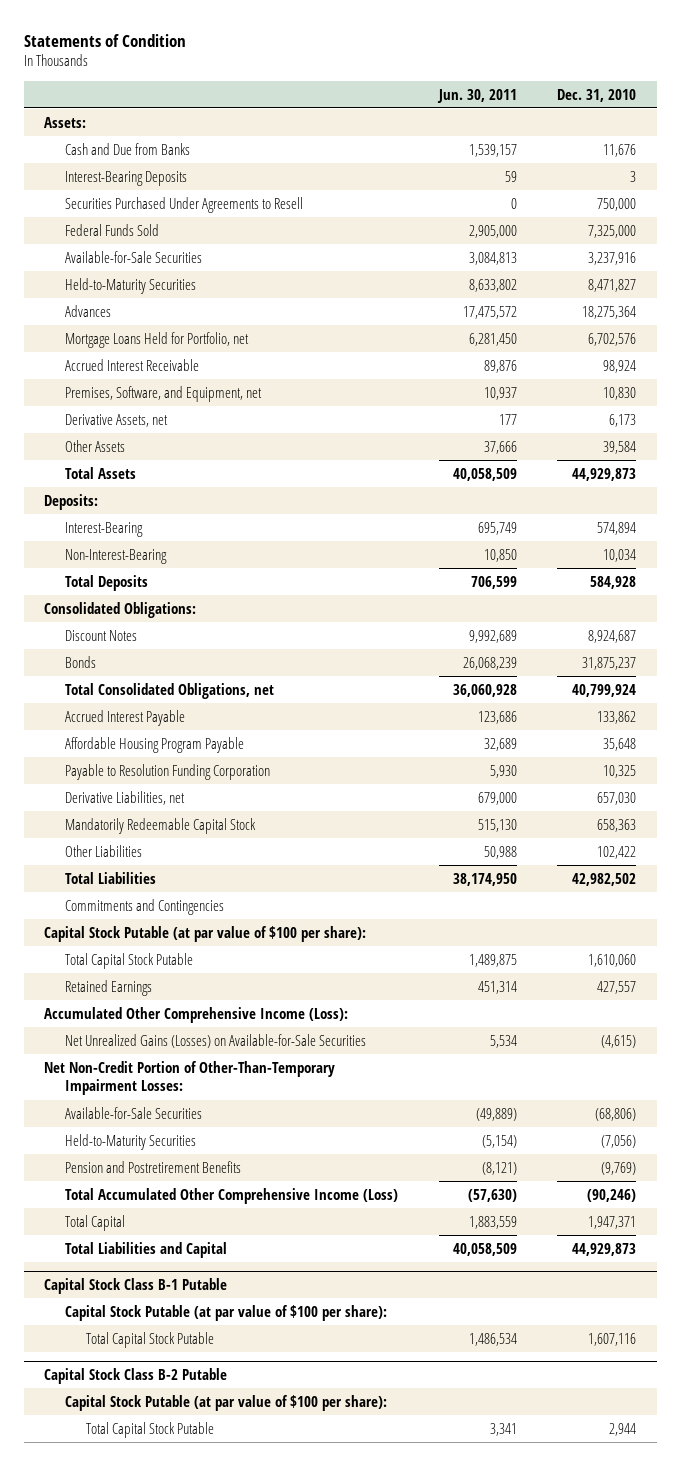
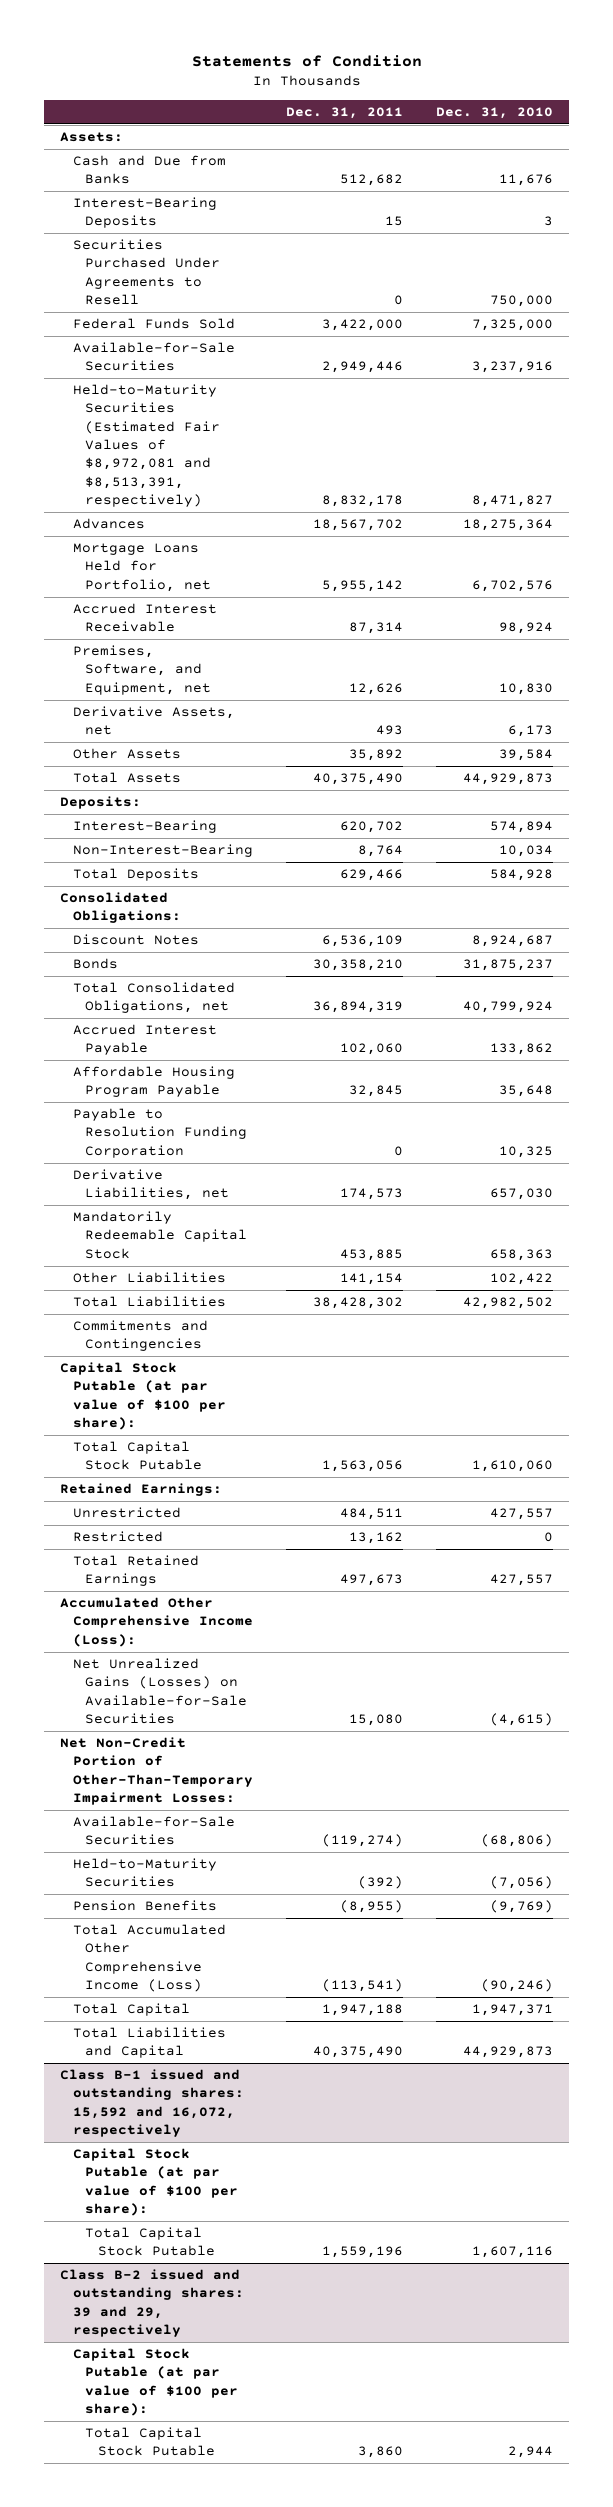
[436,88,517,103] Jun. 30, 2011 -> none
none -> [285,106,403,119] Dec. 31, 2011
[65,277,197,294] Held-to-Maturity Securities -> [72,384,221,507] Held-to-Maturity Securities (Estimated Fair Values of $8,972,081 and $8,513,391, respectively)
none -> [60,1483,223,1497] Retained Earnings:
none -> [72,1507,181,1519] Unrestricted
none -> [72,1531,163,1543] Restricted
[65,979,153,996] Retained Earnings -> [72,1555,199,1587] Total Retained Earnings
[65,1160,242,1173] Pension and Postretirement Benefits -> [72,1900,217,1912] Pension Benefits
[44,1277,228,1294] Capital Stock Class B-1 Putable -> none
none -> [60,2069,244,2138] Class B-1 issued and outstanding shares: 15,592 and 16,072, respectively
[44,1367,228,1384] Capital Stock Class B-2 Putable -> none
none -> [60,2269,244,2338] Class B-2 issued and outstanding shares: 39 and 29, respectively

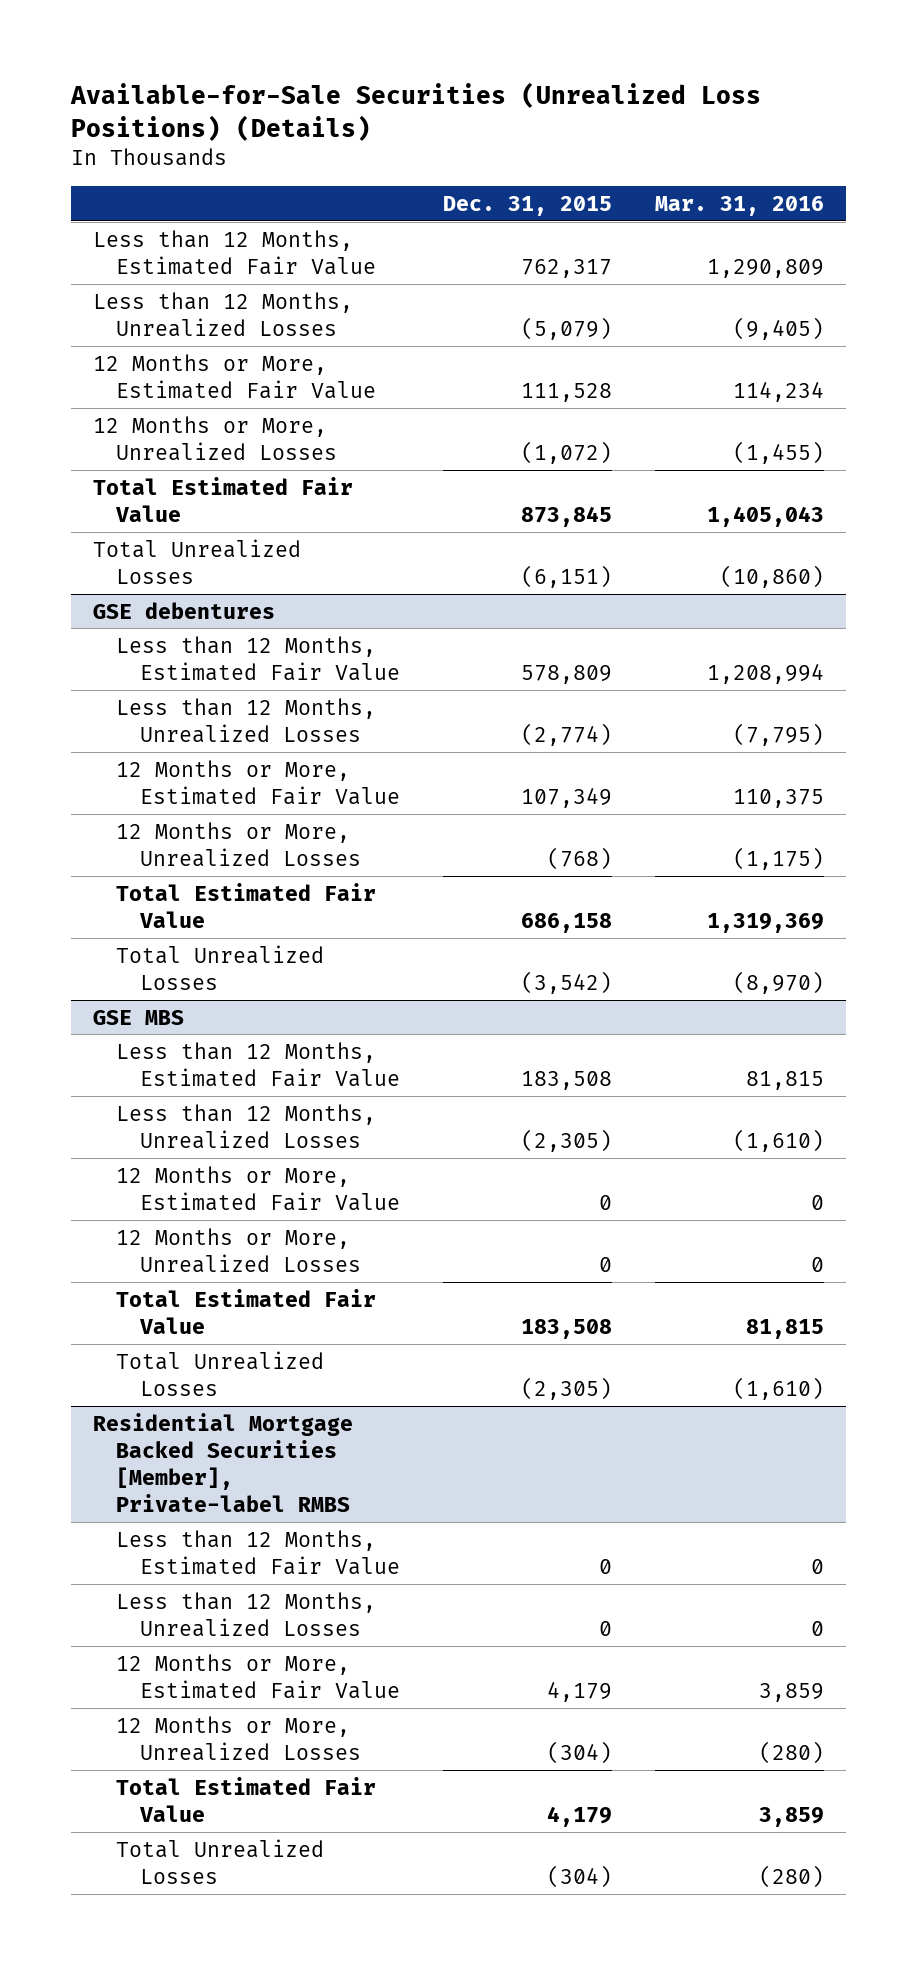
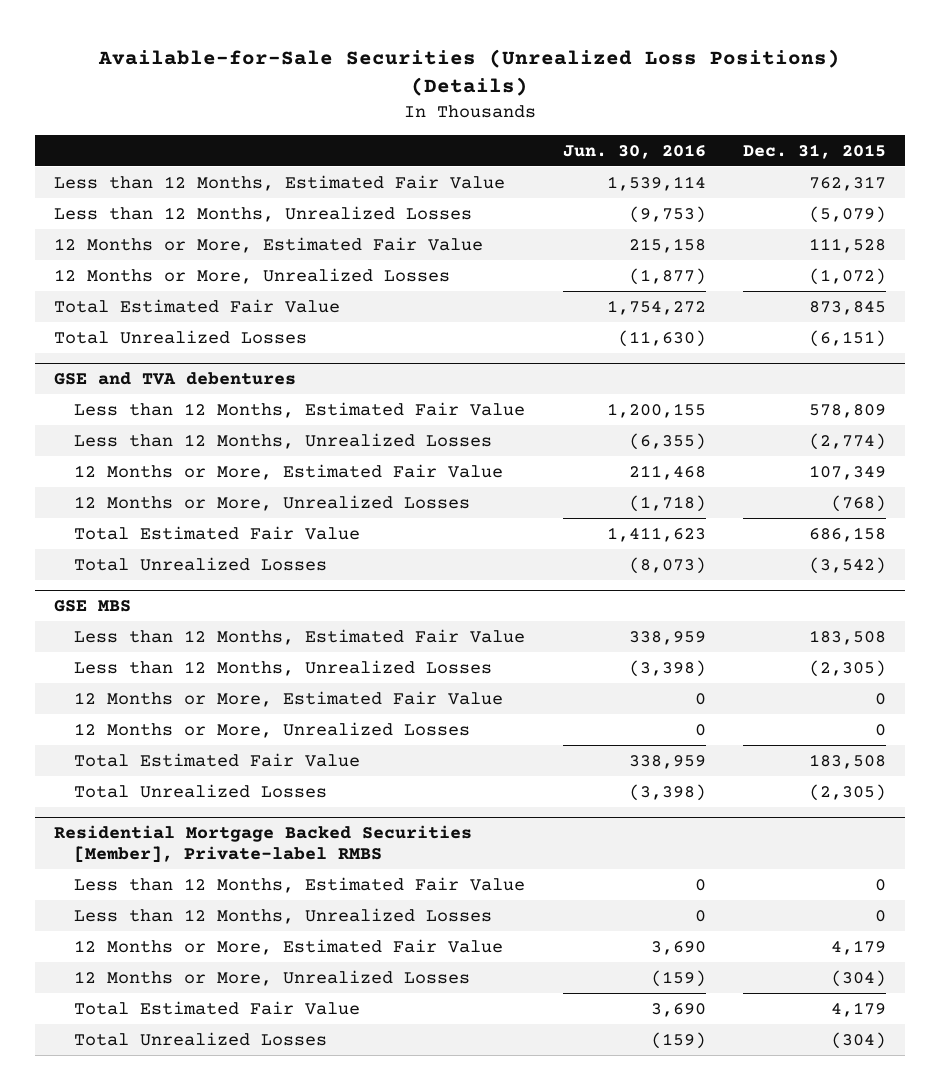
[655,195,825,216] Mar. 31, 2016 -> none
none -> [562,143,706,159] Jun. 30, 2016
[92,601,275,619] GSE debentures -> [54,372,297,386] GSE and TVA debentures

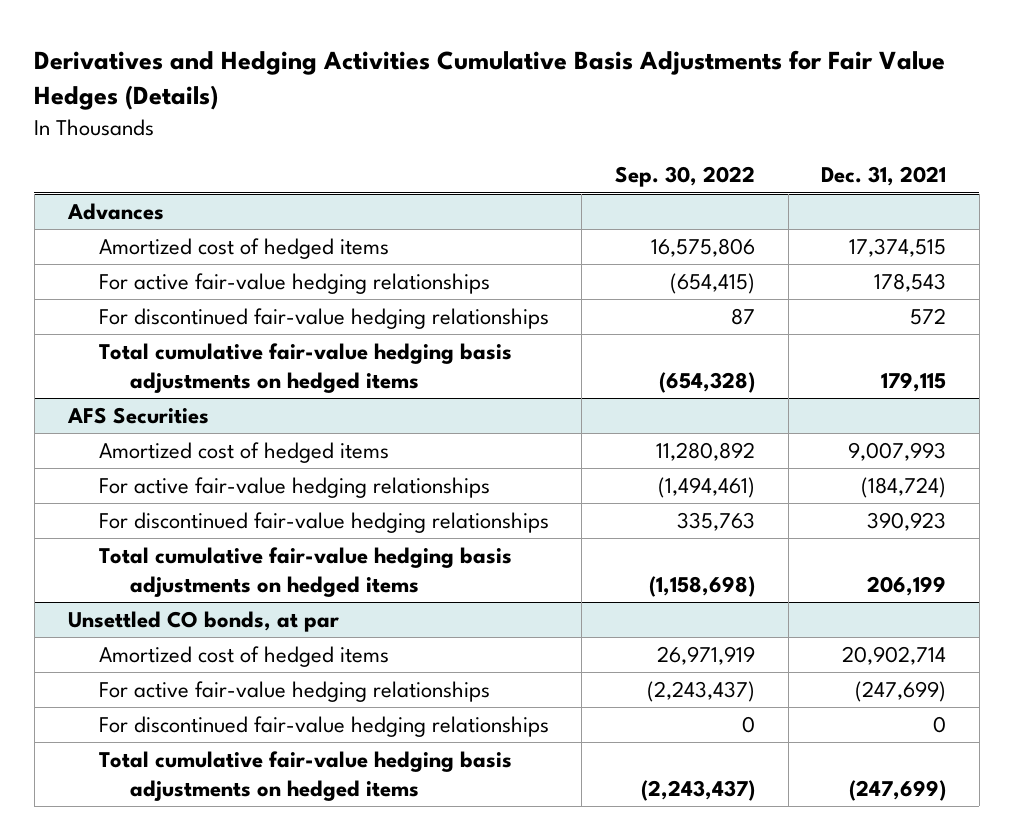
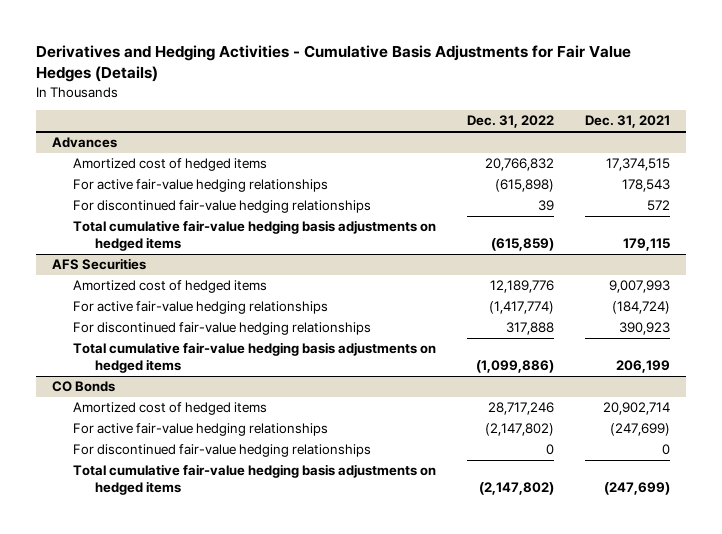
[34,50,946,111] Derivatives and Hedging Activities Cumulative Basis Adjustments for Fair Value Hedges (Details) -> [36,45,632,83] Derivatives and Hedging Activities - Cumulative Basis Adjustments for Fair Value Hedges (Details)
[615,166,756,188] Sep. 30, 2022 -> none
none -> [467,115,555,129] Dec. 31, 2022
[67,611,339,633] Unsettled CO bonds, at par -> [51,381,115,393] CO Bonds

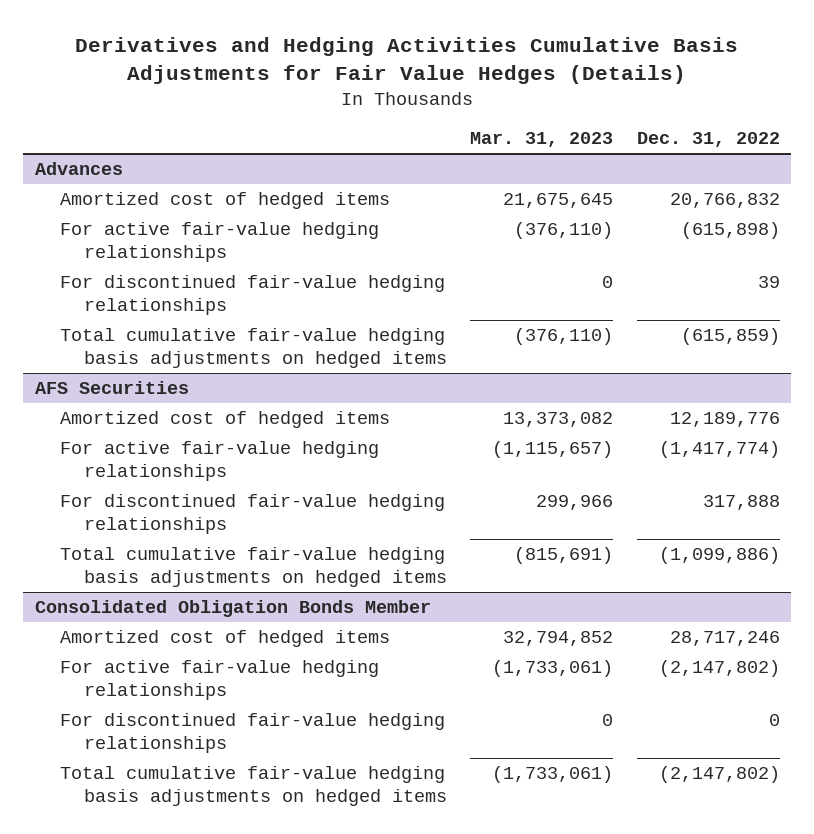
[36,45,632,83] Derivatives and Hedging Activities - Cumulative Basis Adjustments for Fair Value Hedges (Details) -> [75,36,739,84] Derivatives and Hedging Activities Cumulative Basis Adjustments for Fair Value Hedges (Details)
[585,115,671,129] Dec. 31, 2021 -> none
none -> [470,132,614,148] Mar. 31, 2023
[51,381,115,393] CO Bonds -> [34,600,431,618] Consolidated Obligation Bonds Member

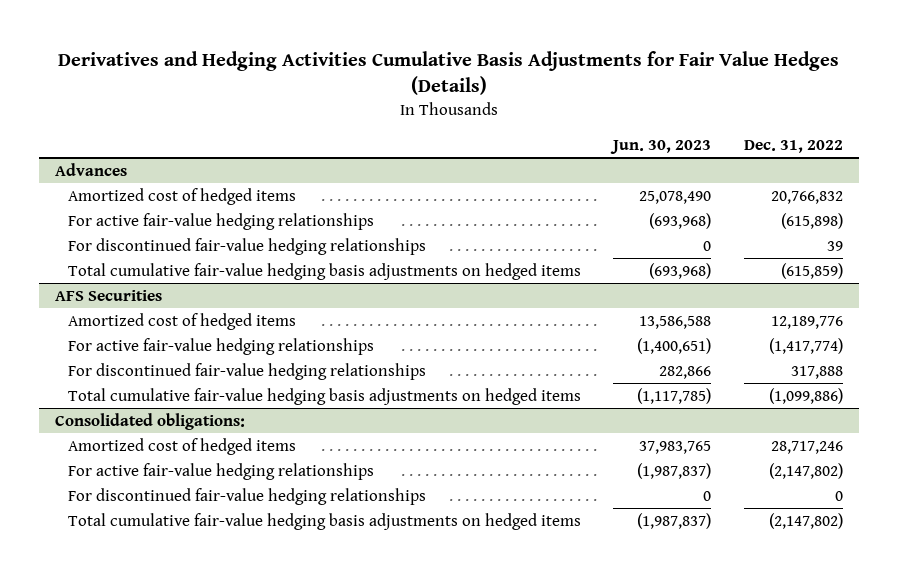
[470,132,614,148] Mar. 31, 2023 -> none
none -> [610,140,712,155] Jun. 30, 2023
[34,600,431,618] Consolidated Obligation Bonds Member -> [55,412,246,430] Consolidated obligations:

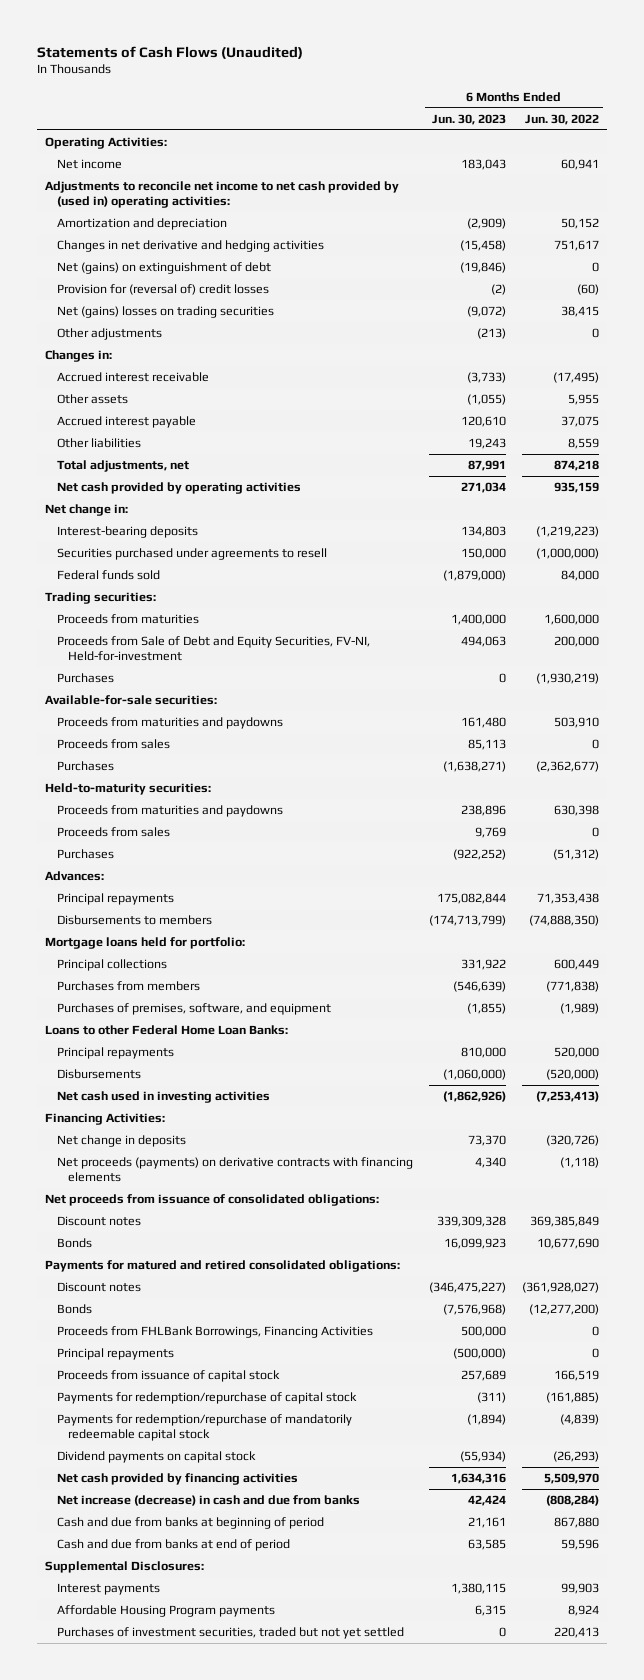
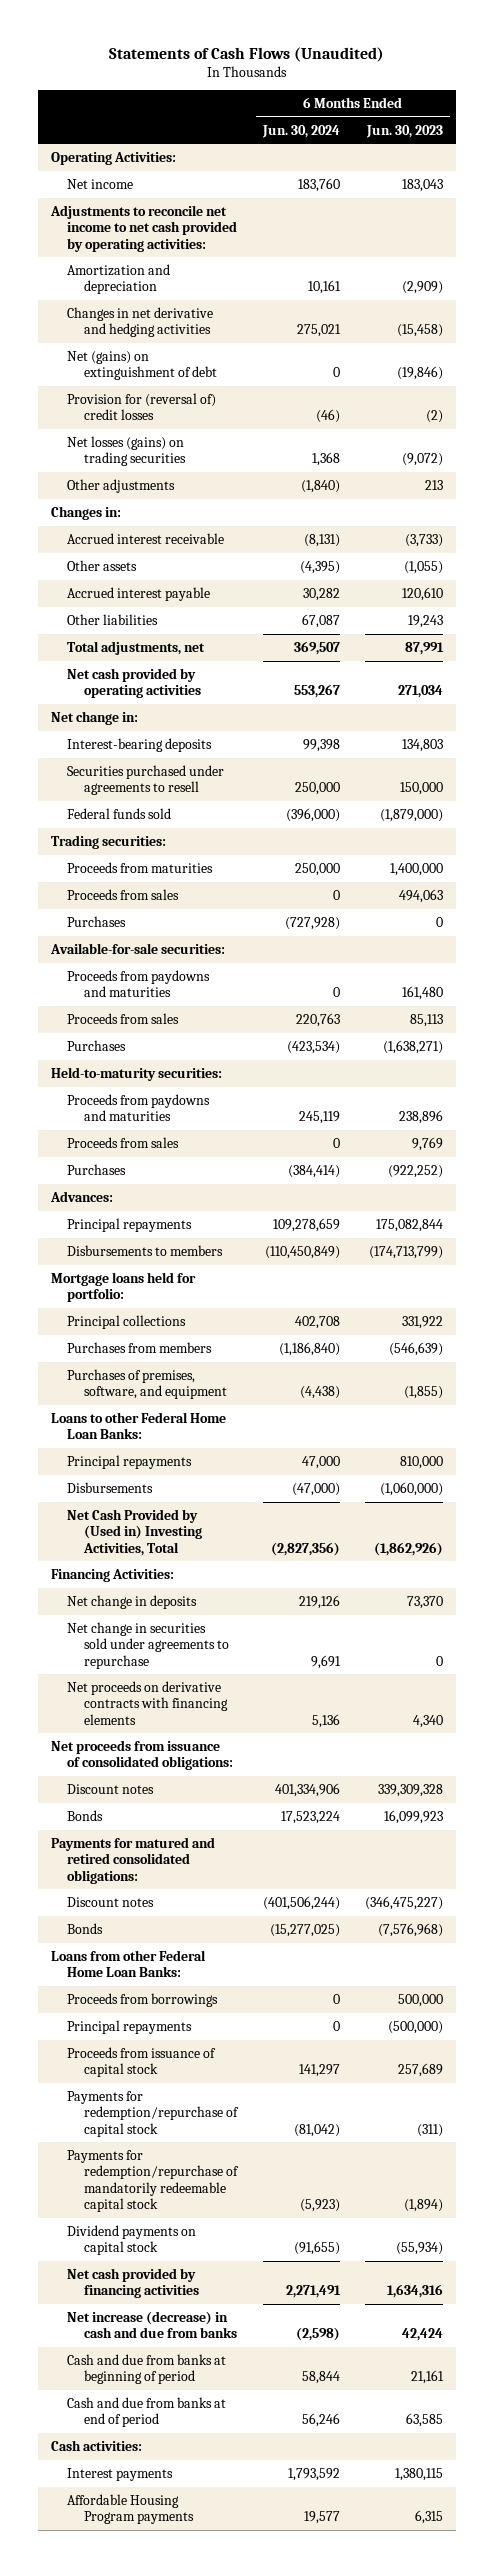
[524,113,599,125] Jun. 30, 2022 -> none
none -> [261,124,340,138] Jun. 30, 2024
[45,181,400,209] Adjustments to reconcile net income to net cash provided by (used in) operating activities: -> [49,204,238,252] Adjustments to reconcile net income to net cash provided by operating activities:
[56,306,274,319] Net (gains) losses on trading securities -> [67,435,186,467] Net losses (gains) on trading securities
[476,328,506,340] (213) -> [425,479,444,490] 213
[56,636,370,662] Proceeds from Sale of Debt and Equity Securities, FV-NI, Held-for-investment -> [67,888,180,900] Proceeds from sales
[56,717,283,730] Proceeds from maturities and paydowns -> [67,969,211,998] Proceeds from paydowns and maturities
[56,805,283,818] Proceeds from maturities and paydowns -> [67,1093,211,1122] Proceeds from paydowns and maturities
[56,1091,270,1104] Net cash used in investing activities -> [67,1508,202,1556] Net Cash Provided by (Used in) Investing Activities, Total
none -> [67,1621,229,1669] Net change in securities sold under agreements to repurchase
[56,1157,413,1183] Net proceeds (payments) on derivative contracts with financing elements -> [67,1680,228,1725] Net proceeds on derivative contracts with financing elements
none -> [50,1949,206,1978] Loans from other Federal Home Loan Banks:
[56,1326,373,1339] Proceeds from FHLBank Borrowings, Financing Activities -> [67,1992,219,2007] Proceeds from borrowings
[45,1561,205,1574] Supplemental Disclosures: -> none
none -> [50,2439,142,2451] Cash activities:
[56,1627,404,1640] Purchases of investment securities, traded but not yet settled -> none

